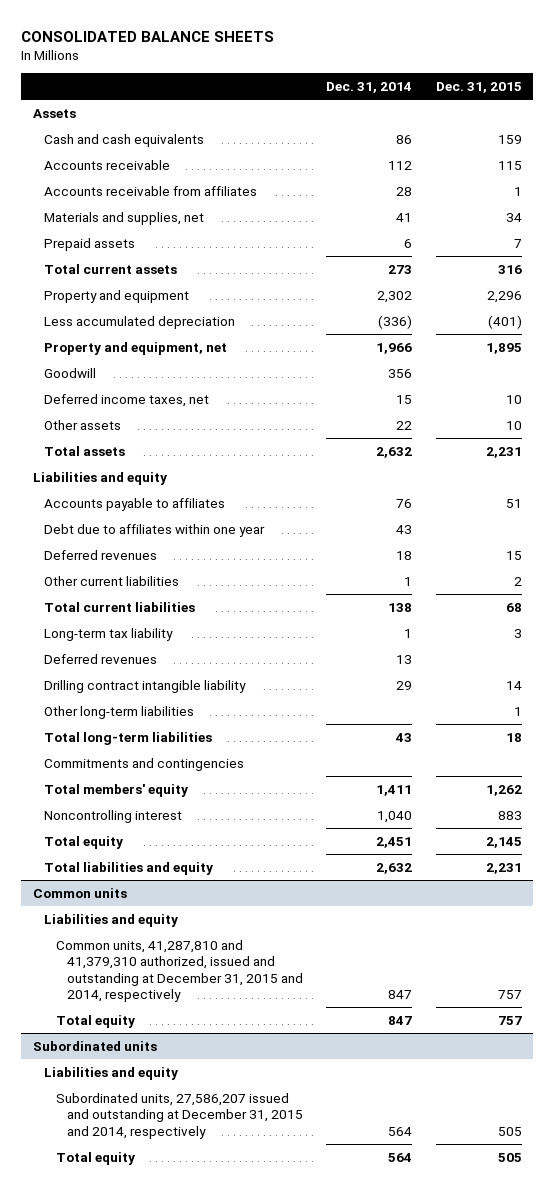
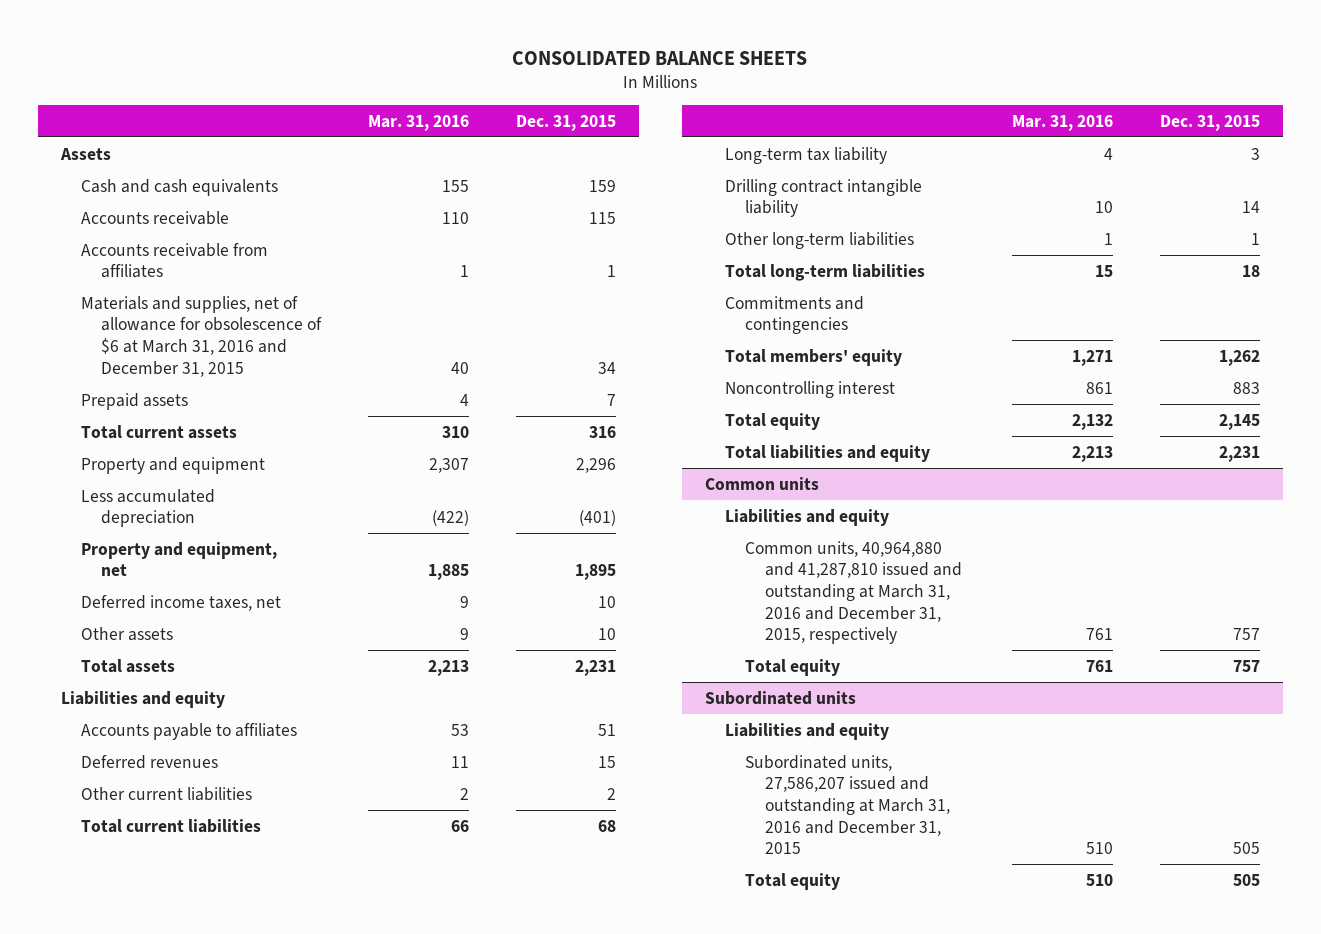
[326,81,413,93] Dec. 31, 2014 -> none
none -> [367,114,469,131] Mar. 31, 2016
[44,211,205,225] Materials and supplies, net -> [81,295,323,377] Materials and supplies, net of allowance for obsolescence of $6 at March 31, 2016 and December 31, 2015
[44,367,97,378] Goodwill -> none
[44,523,266,537] Debt due to affiliates within one year -> none
[44,653,158,664] Deferred revenues -> none
[55,939,303,1003] Common units, 41,287,810 and 41,379,310 authorized, issued and outstanding at December 31, 2015 and 2014, respectively -> [745,540,963,645] Common units, 40,964,880 and 41,287,810 issued and outstanding at March 31, 2016 and December 31, 2015, respectively
[55,1092,303,1139] Subordinated units, 27,586,207 issued and outstanding at December 31, 2015 and 2014, respectively -> [745,754,951,855] Subordinated units, 27,586,207 issued and outstanding at March 31, 2016 and December 31, 2015

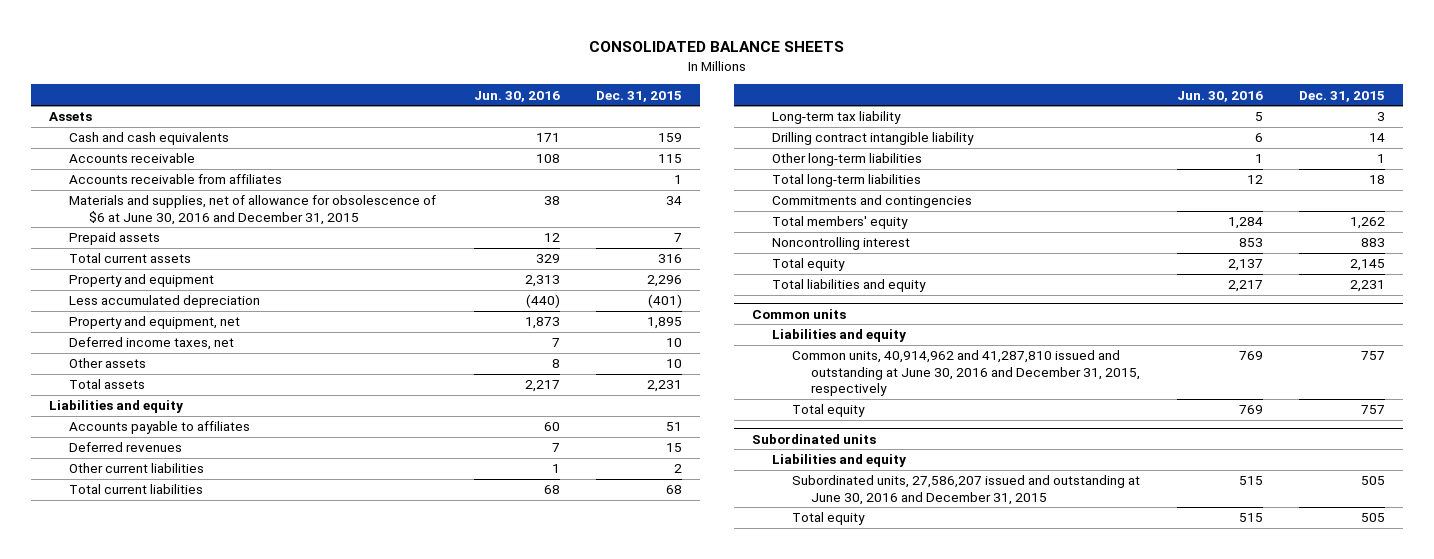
[367,114,469,131] Mar. 31, 2016 -> none
none -> [473,90,560,102] Jun. 30, 2016
[81,295,323,377] Materials and supplies, net of allowance for obsolescence of $6 at March 31, 2016 and December 31, 2015 -> [69,195,437,225] Materials and supplies, net of allowance for obsolescence of $6 at June 30, 2016 and December 31, 2015
[745,540,963,645] Common units, 40,964,880 and 41,287,810 issued and outstanding at March 31, 2016 and December 31, 2015, respectively -> [791,350,1141,396] Common units, 40,914,962 and 41,287,810 issued and outstanding at June 30, 2016 and December 31, 2015, respectively
[745,754,951,855] Subordinated units, 27,586,207 issued and outstanding at March 31, 2016 and December 31, 2015 -> [791,475,1140,505] Subordinated units, 27,586,207 issued and outstanding at June 30, 2016 and December 31, 2015

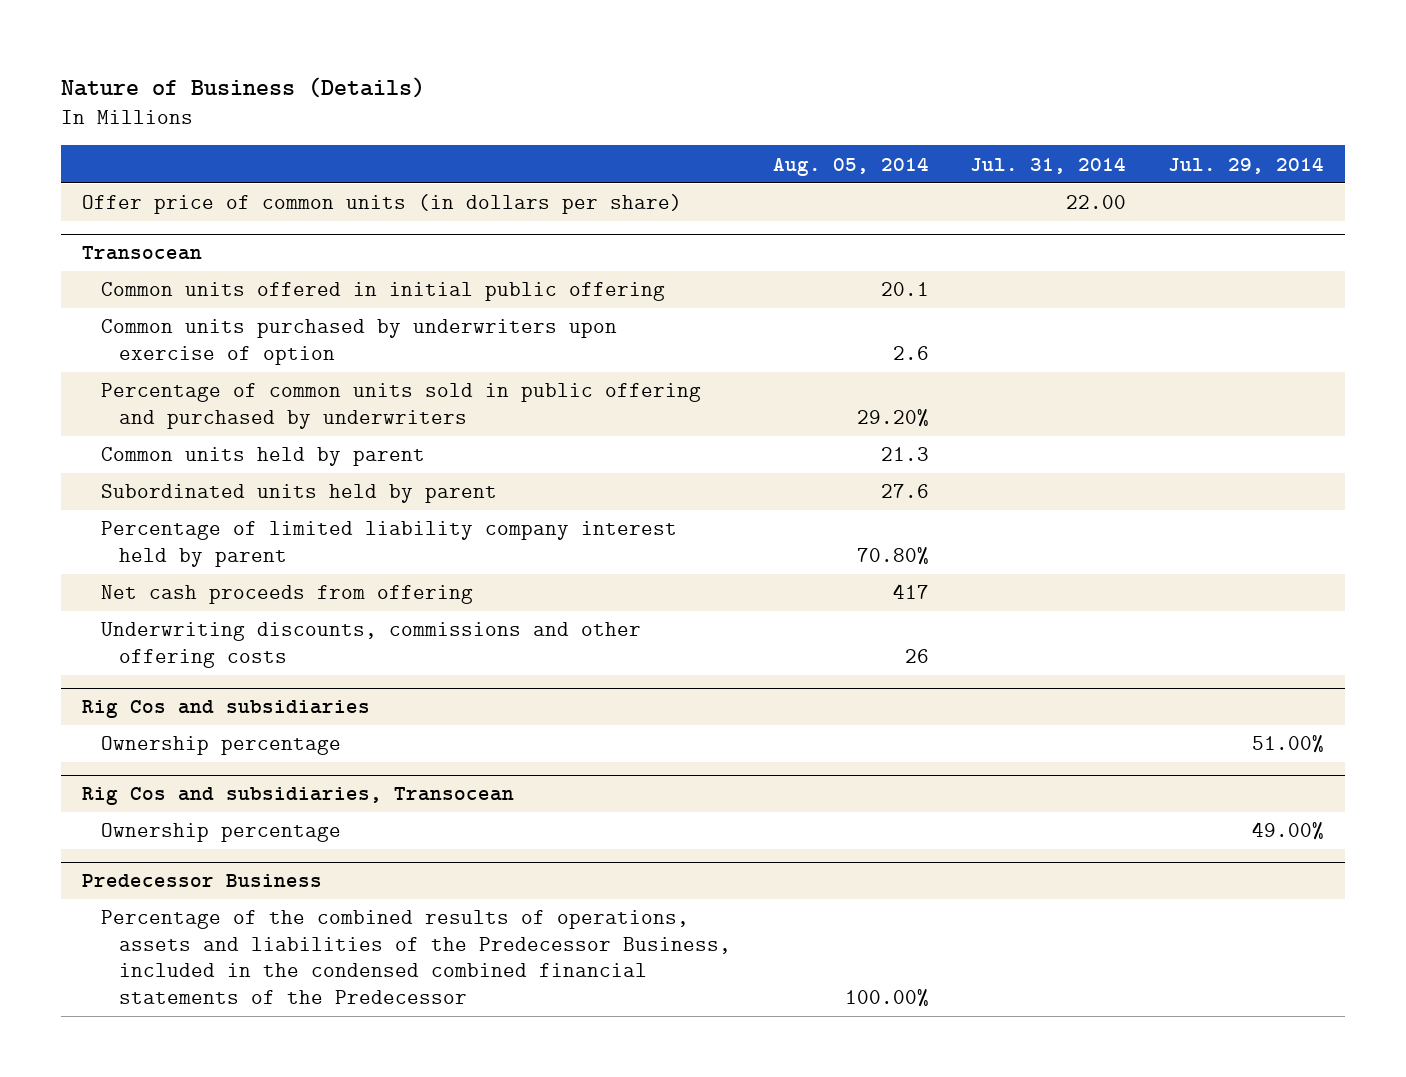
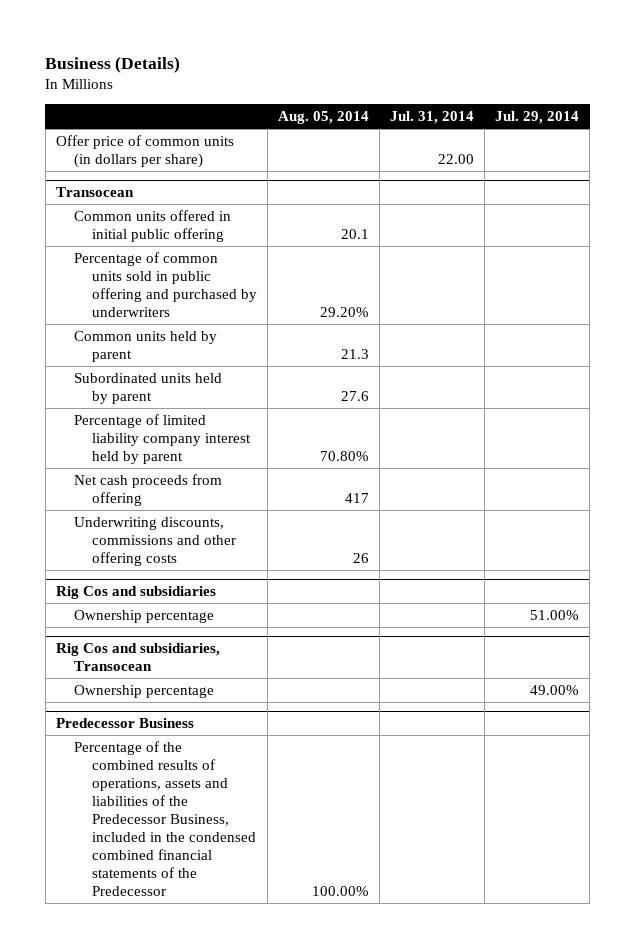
[60,76,425,98] Nature of Business (Details) -> [45,55,181,73] Business (Details)
[100,319,617,365] Common units purchased by underwriters upon exercise of option -> none

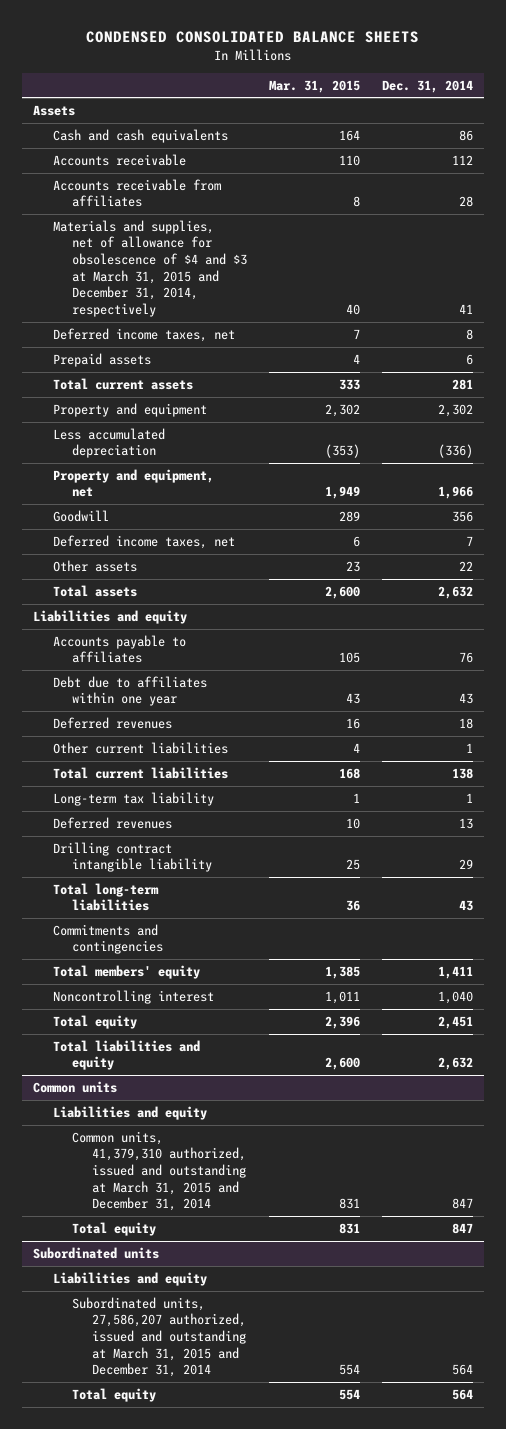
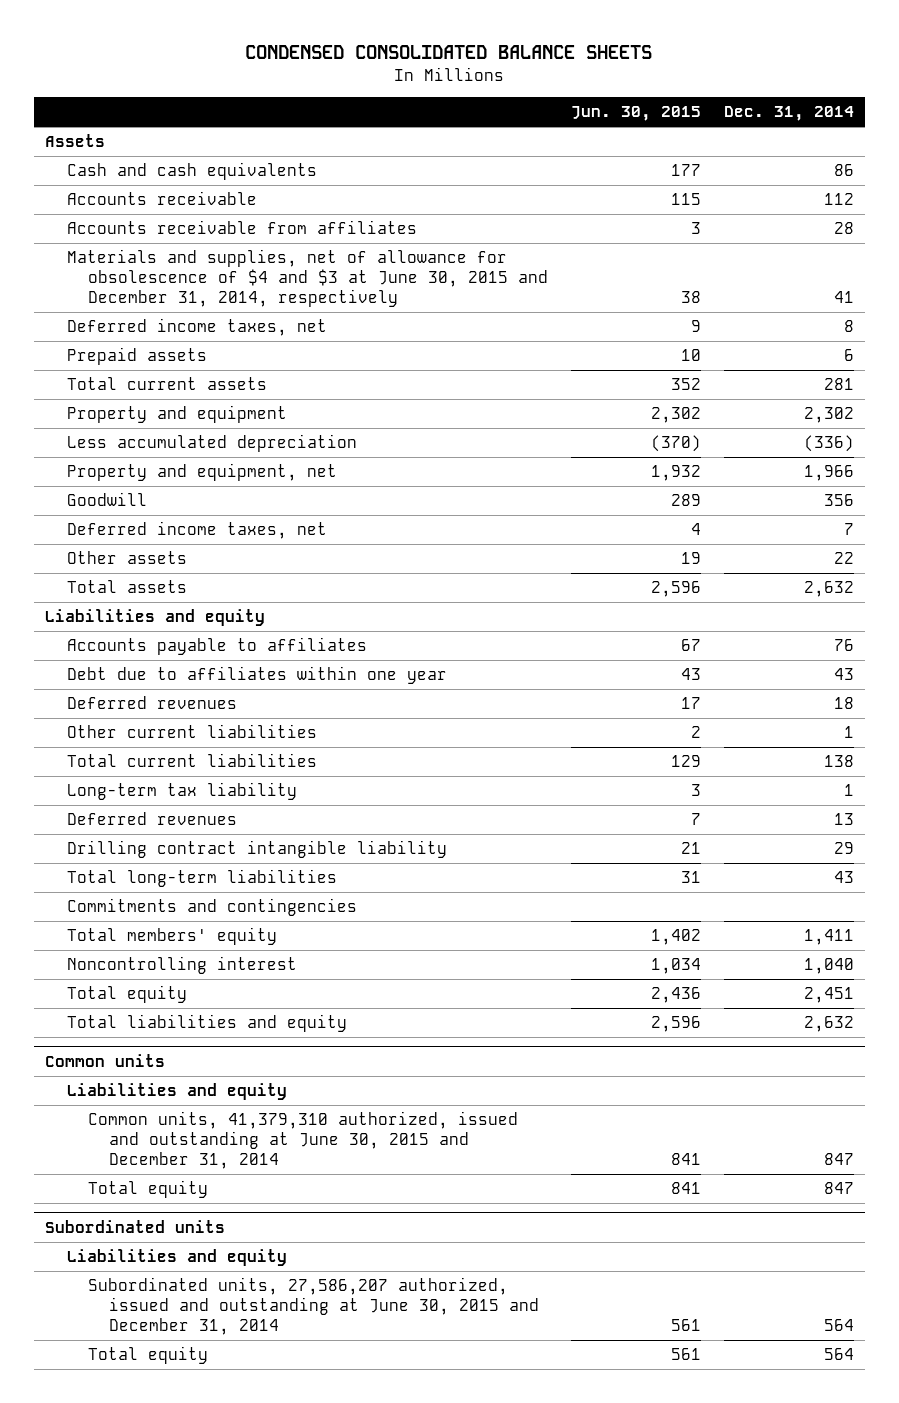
[268,79,360,93] Mar. 31, 2015 -> none
none -> [570,106,701,122] Jun. 30, 2015
[52,219,248,317] Materials and supplies, net of allowance for obsolescence of $4 and $3 at March 31, 2015 and December 31, 2014, respectively -> [66,249,549,308] Materials and supplies, net of allowance for obsolescence of $4 and $3 at June 30, 2015 and December 31, 2014, respectively
[72,1130,246,1212] Common units, 41,379,310 authorized, issued and outstanding at March 31, 2015 and December 31, 2014 -> [88,1111,519,1170] Common units, 41,379,310 authorized, issued and outstanding at June 30, 2015 and December 31, 2014
[72,1296,246,1378] Subordinated units, 27,586,207 authorized, issued and outstanding at March 31, 2015 and December 31, 2014 -> [88,1277,540,1336] Subordinated units, 27,586,207 authorized, issued and outstanding at June 30, 2015 and December 31, 2014

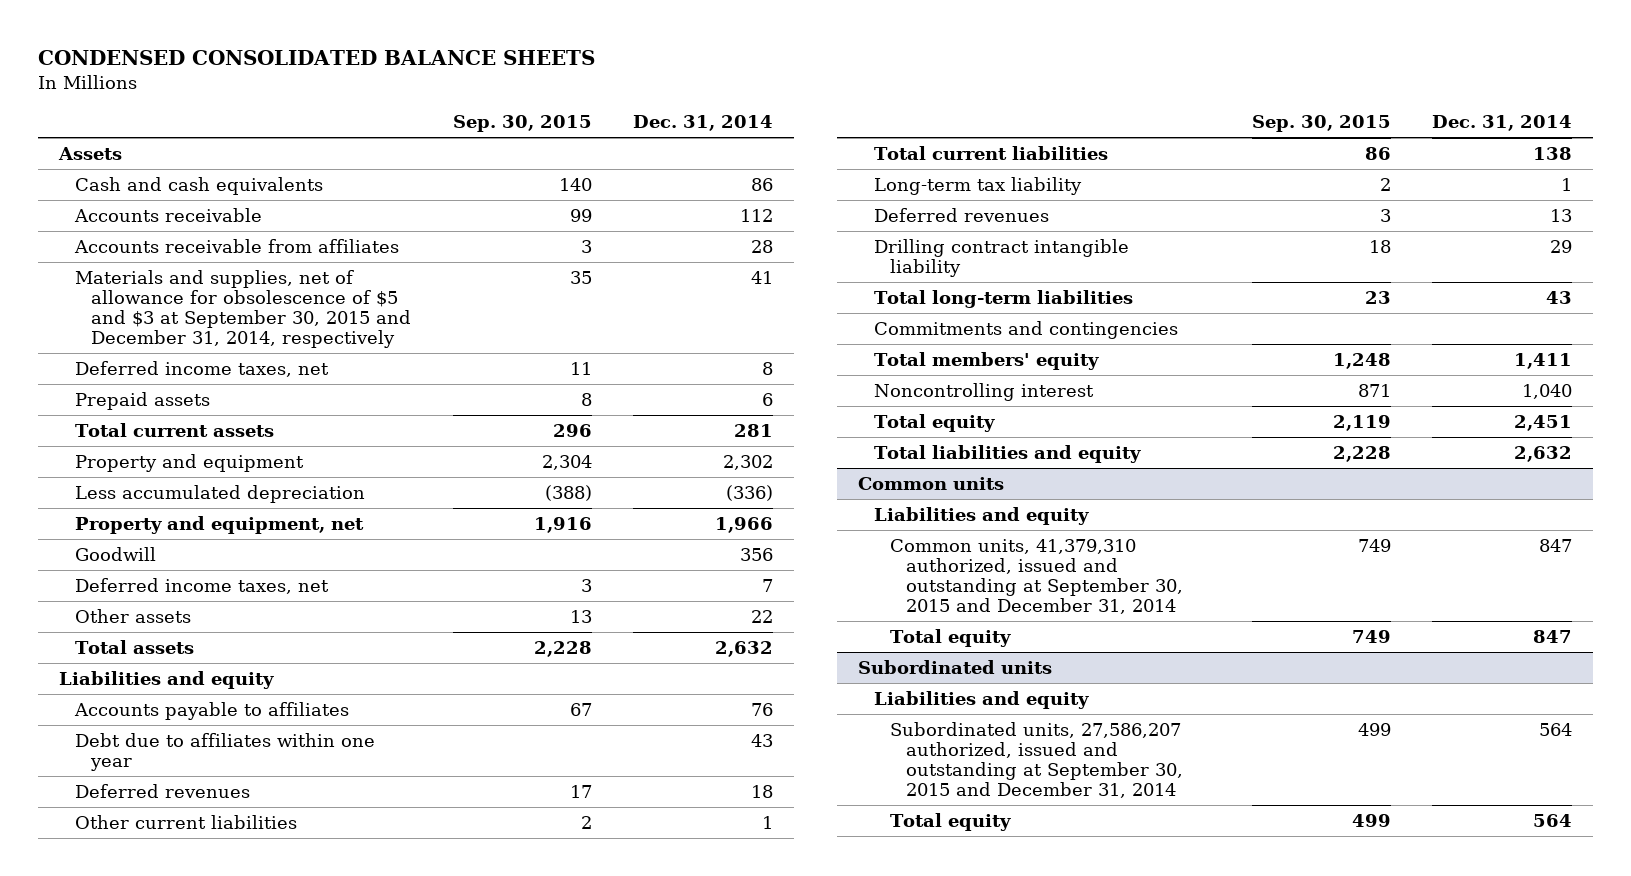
[570,106,701,122] Jun. 30, 2015 -> none
none -> [452,115,592,133] Sep. 30, 2015
[66,249,549,308] Materials and supplies, net of allowance for obsolescence of $4 and $3 at June 30, 2015 and December 31, 2014, respectively -> [75,270,411,349] Materials and supplies, net of allowance for obsolescence of $5 and $3 at September 30, 2015 and December 31, 2014, respectively
[88,1111,519,1170] Common units, 41,379,310 authorized, issued and outstanding at June 30, 2015 and December 31, 2014 -> [890,539,1183,615] Common units, 41,379,310 authorized, issued and outstanding at September 30, 2015 and December 31, 2014
[88,1277,540,1336] Subordinated units, 27,586,207 authorized, issued and outstanding at June 30, 2015 and December 31, 2014 -> [890,722,1183,799] Subordinated units, 27,586,207 authorized, issued and outstanding at September 30, 2015 and December 31, 2014

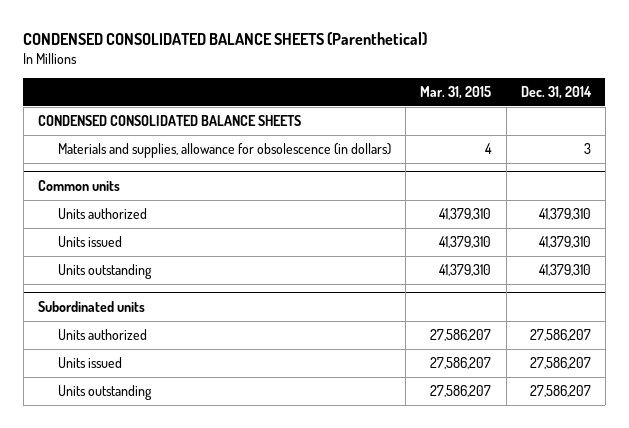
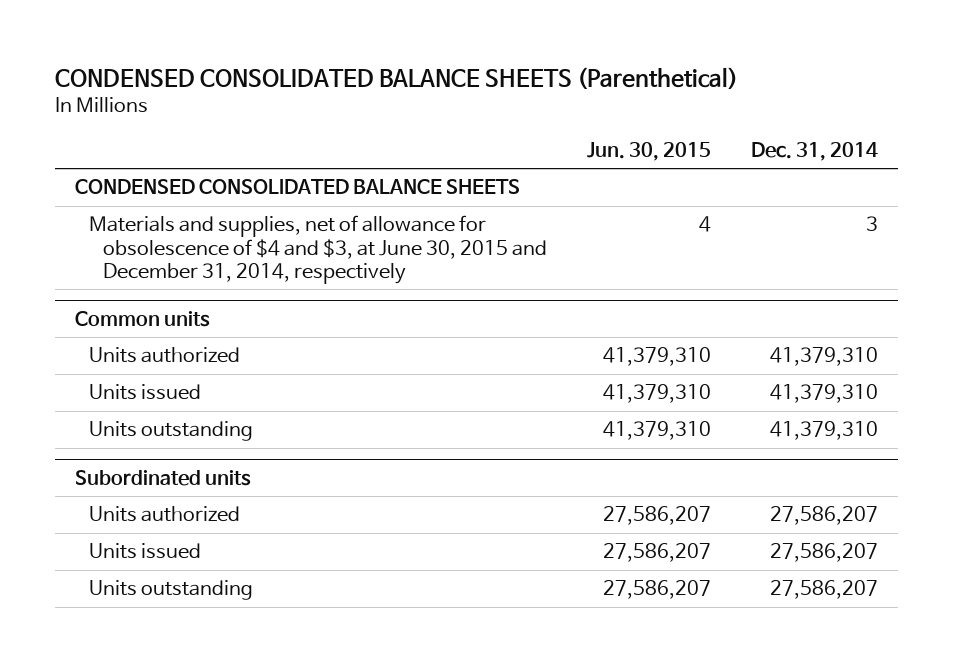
[420,86,492,100] Mar. 31, 2015 -> none
none -> [586,142,711,162] Jun. 30, 2015
[57,143,391,159] Materials and supplies, allowance for obsolescence (in dollars) -> [88,215,547,285] Materials and supplies, net of allowance for obsolescence of $4 and $3, at June 30, 2015 and December 31, 2014, respectively

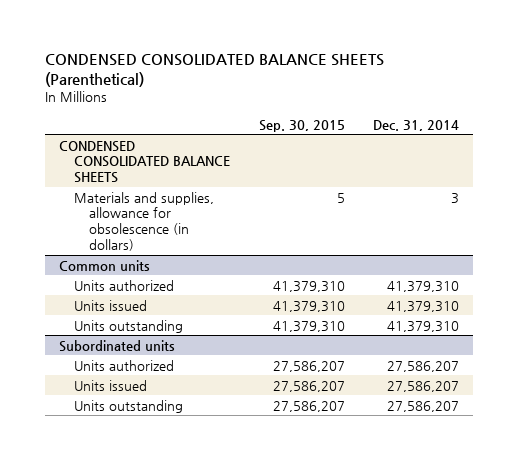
[586,142,711,162] Jun. 30, 2015 -> none
none -> [258,119,345,132] Sep. 30, 2015
[88,215,547,285] Materials and supplies, net of allowance for obsolescence of $4 and $3, at June 30, 2015 and December 31, 2014, respectively -> [73,191,214,252] Materials and supplies, allowance for obsolescence (in dollars)

